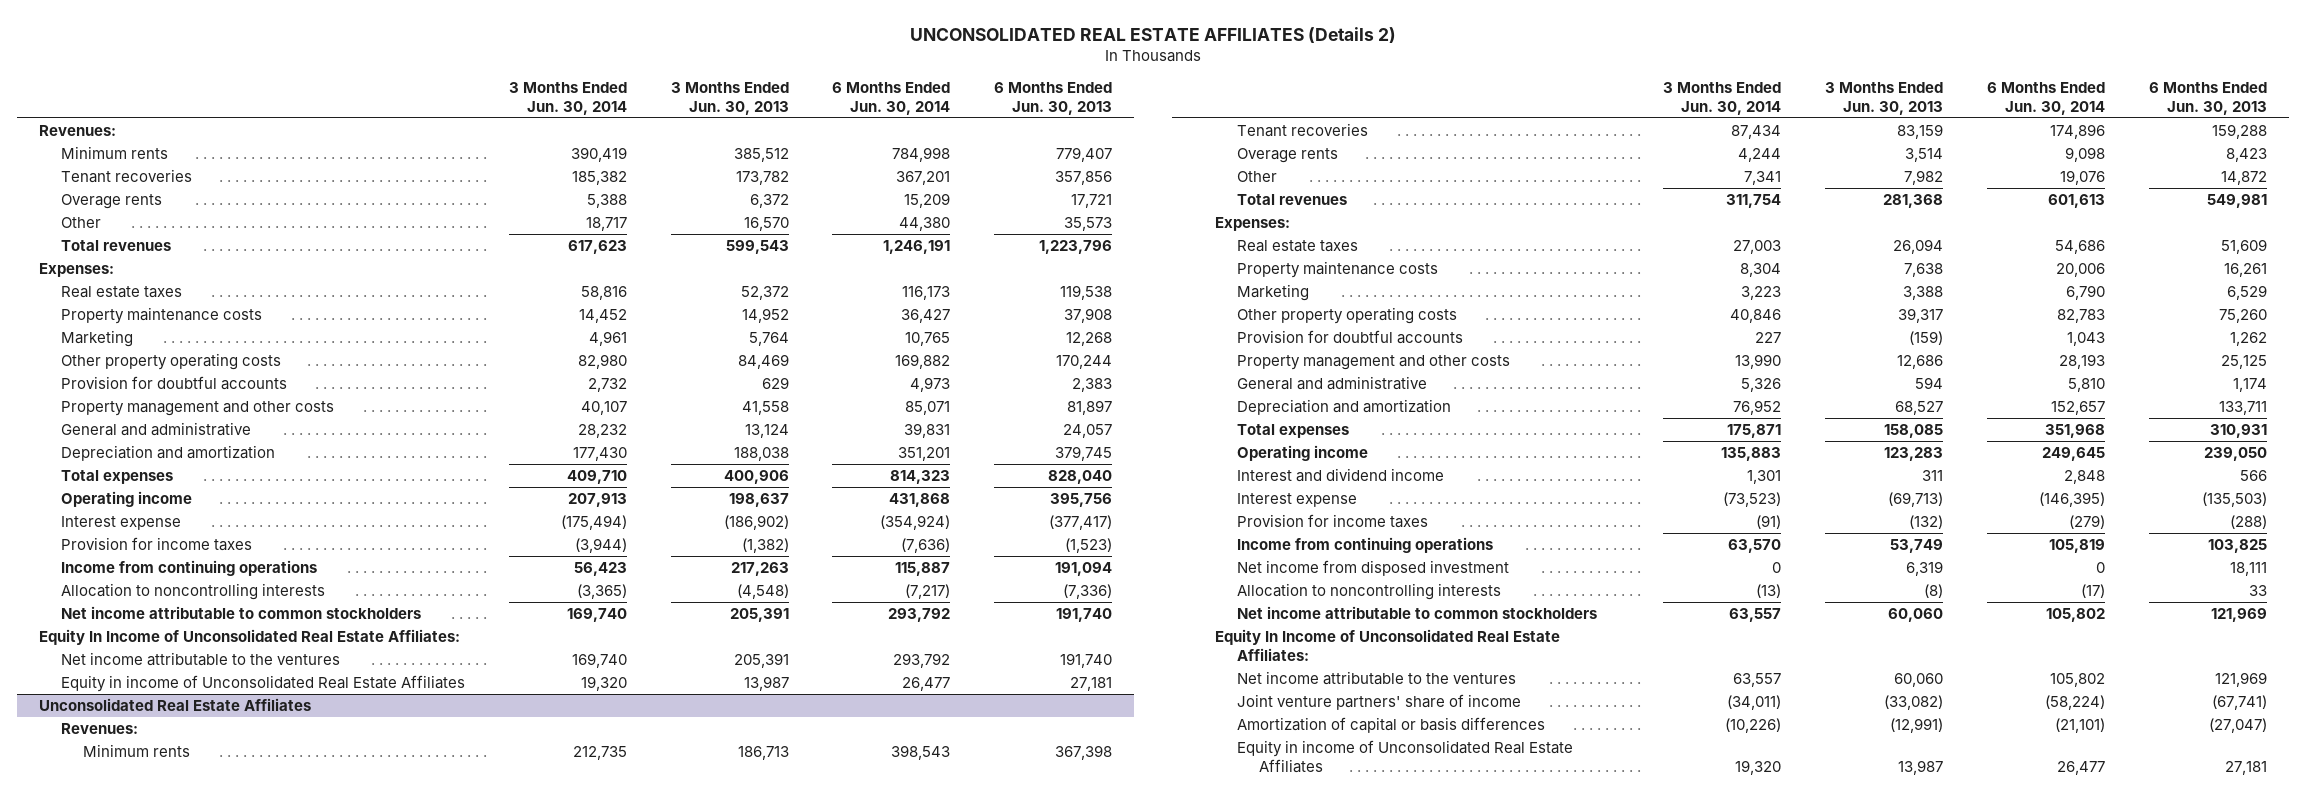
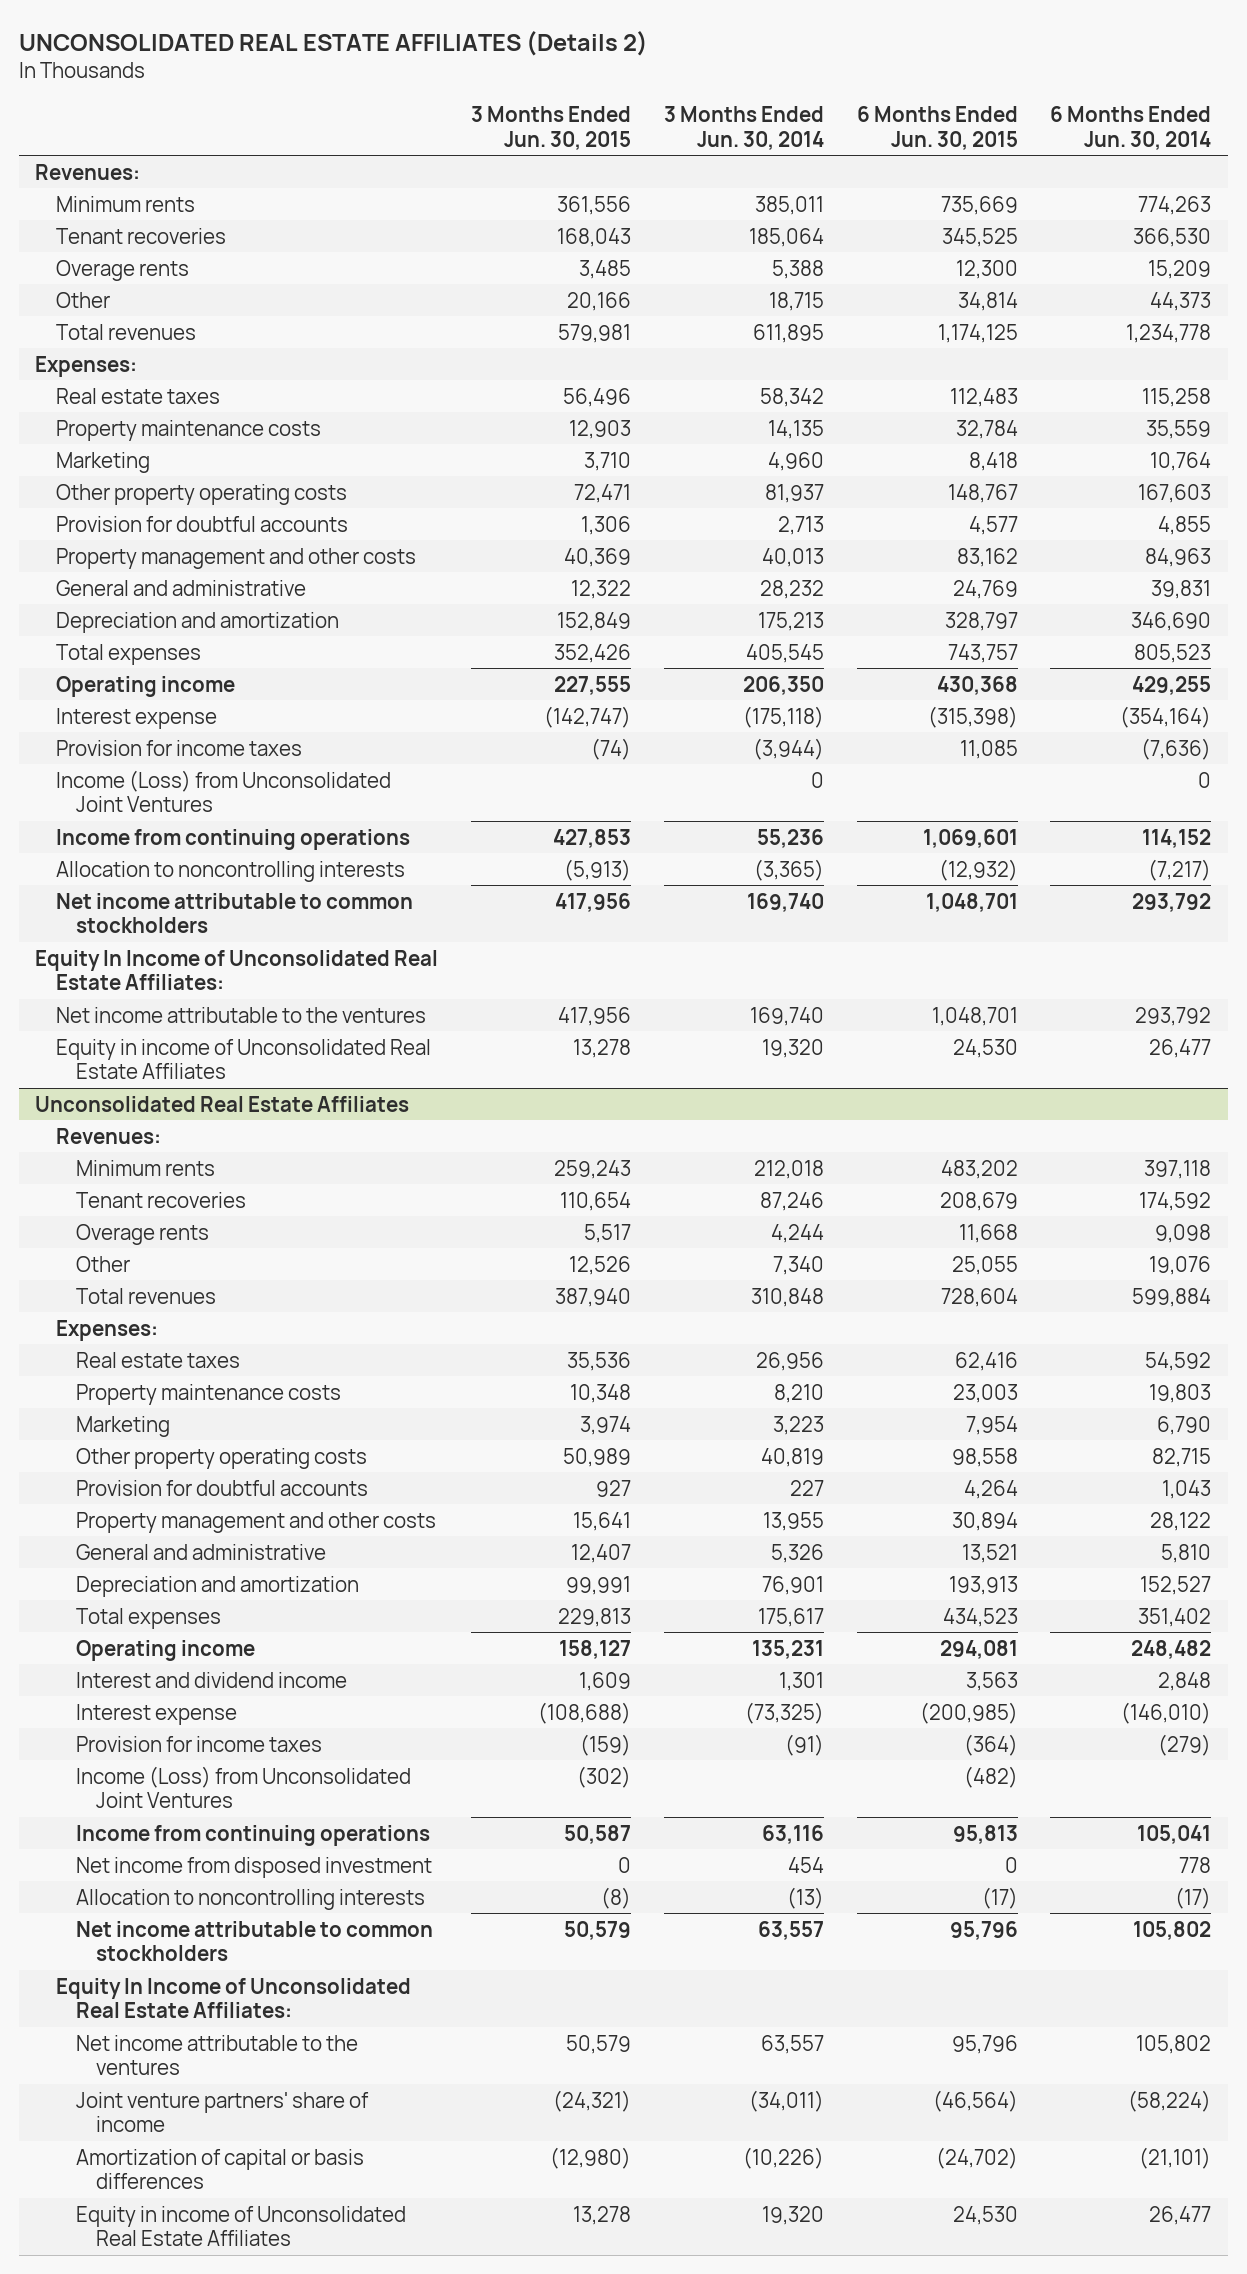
[670,82,789,115] 3 Months Ended Jun. 30, 2013 -> none
[994,82,1113,115] 6 Months Ended Jun. 30, 2013 -> none
none -> [471,106,632,150] 3 Months Ended Jun. 30, 2015
none -> [856,106,1018,150] 6 Months Ended Jun. 30, 2015
[570,146,627,162] 390,419 -> [754,195,824,215] 385,011
[892,146,951,162] 784,998 -> [1138,195,1212,215] 774,263
[571,170,627,185] 185,382 -> [748,227,824,247] 185,064
[896,170,951,185] 367,201 -> [1133,227,1212,247] 366,530
[585,216,627,231] 18,717 -> [768,291,824,311] 18,715
[899,216,951,231] 44,380 -> [1150,291,1212,311] 44,373
[567,239,627,254] 617,623 -> [752,323,824,343] 611,895
[883,239,951,254] 1,246,191 -> [1126,323,1212,343] 1,234,778
[580,285,627,300] 58,816 -> [759,387,824,407] 58,342
[902,285,951,300] 116,173 -> [1142,387,1212,407] 115,258
[578,308,627,323] 14,452 -> [767,419,824,439] 14,135
[901,308,951,323] 36,427 -> [1146,419,1212,439] 35,559
[588,330,627,346] 4,961 -> [767,451,824,471] 4,960
[905,331,951,346] 10,765 -> [1150,451,1212,471] 10,764
[577,353,627,369] 82,980 -> [764,483,824,503] 81,937
[895,353,951,369] 169,882 -> [1138,483,1212,503] 167,603
[587,377,627,392] 2,732 -> [777,515,824,535] 2,713
[910,376,951,392] 4,973 -> [1158,515,1212,535] 4,855
[580,400,627,415] 40,107 -> [761,547,824,567] 40,013
[905,400,951,415] 85,071 -> [1145,547,1212,567] 84,963
[572,446,627,461] 177,430 -> [757,611,824,631] 175,213
[898,446,951,461] 351,201 -> [1131,611,1212,631] 346,690
[566,469,627,484] 409,710 -> [745,643,824,663] 405,545
[890,469,951,484] 814,323 -> [1134,643,1212,663] 805,523
[567,492,627,507] 207,913 -> [742,675,824,695] 206,350
[889,492,951,507] 431,868 -> [1132,675,1212,695] 429,255
[560,514,627,530] (175,494) -> [742,705,824,728] (175,118)
[880,514,951,530] (354,924) -> [1120,705,1212,728] (354,164)
none -> [55,769,391,812] Income (Loss) from Unconsolidated Joint Ventures
[573,561,627,576] 56,423 -> [756,828,824,848] 55,236
[895,561,951,576] 115,887 -> [1142,828,1212,848] 114,152
[572,745,627,760] 212,735 -> [753,1159,824,1179] 212,018
[891,744,951,760] 398,543 -> [1144,1159,1212,1179] 397,118
[1731,124,1782,139] 87,434 -> [759,1191,824,1211] 87,246
[2049,123,2105,139] 174,896 -> [1139,1191,1212,1211] 174,592
[1744,170,1782,185] 7,341 -> [772,1255,824,1275] 7,340
[1726,193,1782,208] 311,754 -> [750,1287,824,1307] 310,848
[2047,193,2105,208] 601,613 -> [1132,1287,1212,1307] 599,884
[1733,239,1782,254] 27,003 -> [755,1351,824,1371] 26,956
[2054,239,2105,254] 54,686 -> [1145,1351,1212,1371] 54,592
[1740,262,1782,277] 8,304 -> [773,1383,824,1403] 8,210
[2055,262,2105,277] 20,006 -> [1149,1383,1212,1403] 19,803
[1730,308,1782,323] 40,846 -> [760,1447,824,1467] 40,819
[2056,308,2105,323] 82,783 -> [1152,1447,1212,1467] 82,715
[1735,353,1782,369] 13,990 -> [762,1511,824,1531] 13,955
[2058,353,2105,369] 28,193 -> [1150,1511,1212,1531] 28,122
[1733,399,1782,415] 76,952 -> [761,1575,824,1595] 76,901
[2050,400,2105,415] 152,657 -> [1140,1575,1212,1595] 152,527
[1727,423,1782,438] 175,871 -> [757,1607,824,1627] 175,617
[2044,423,2105,438] 351,968 -> [1138,1607,1212,1627] 351,402
[1721,446,1782,461] 135,883 -> [751,1639,824,1659] 135,231
[2041,446,2105,461] 249,645 -> [1131,1639,1212,1659] 248,482
[1723,491,1782,507] (73,523) -> [744,1701,824,1724] (73,325)
[2038,491,2105,507] (146,395) -> [1121,1701,1212,1724] (146,010)
none -> [76,1765,412,1808] Income (Loss) from Unconsolidated Joint Ventures
[1728,538,1782,553] 63,570 -> [761,1824,824,1844] 63,116
[2048,538,2105,553] 105,819 -> [1137,1824,1212,1844] 105,041
[1772,561,1782,573] 0 -> [787,1856,824,1873] 454
[2095,561,2105,573] 0 -> [1179,1856,1212,1873] 778

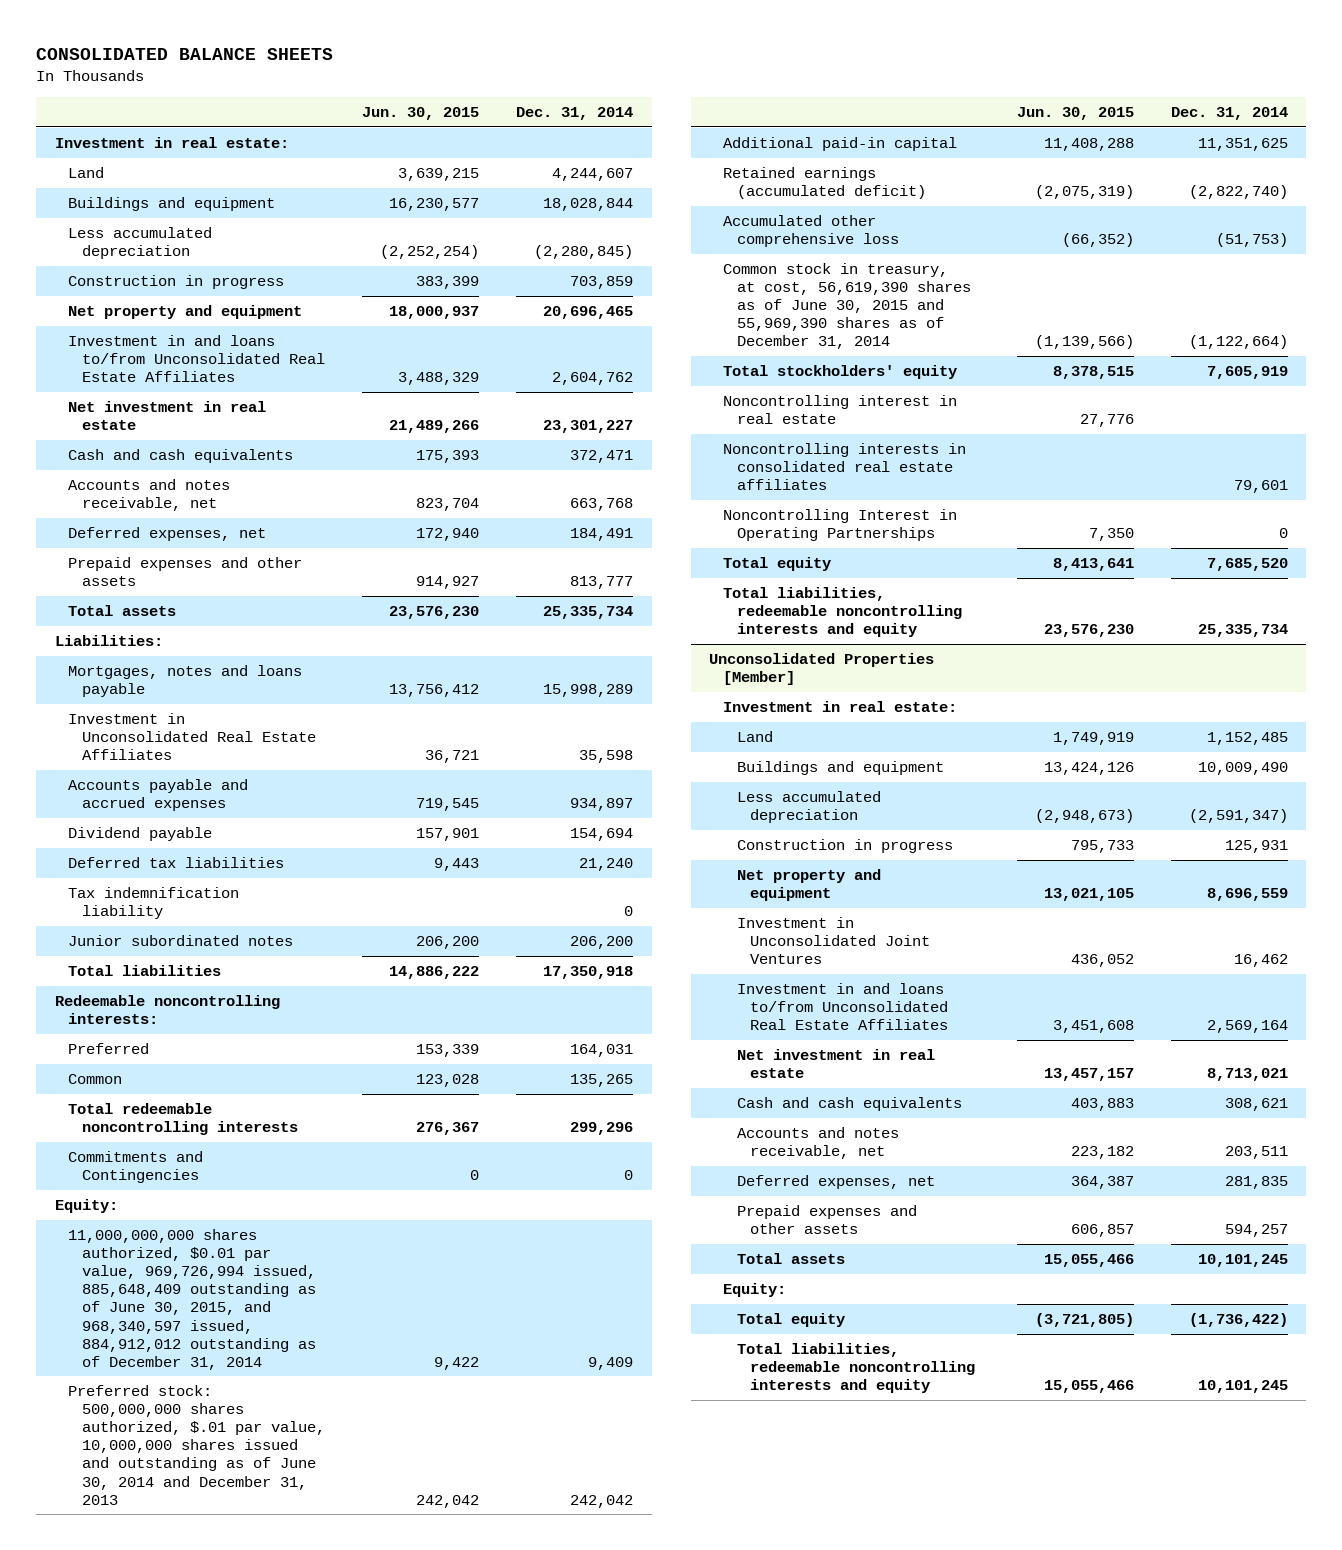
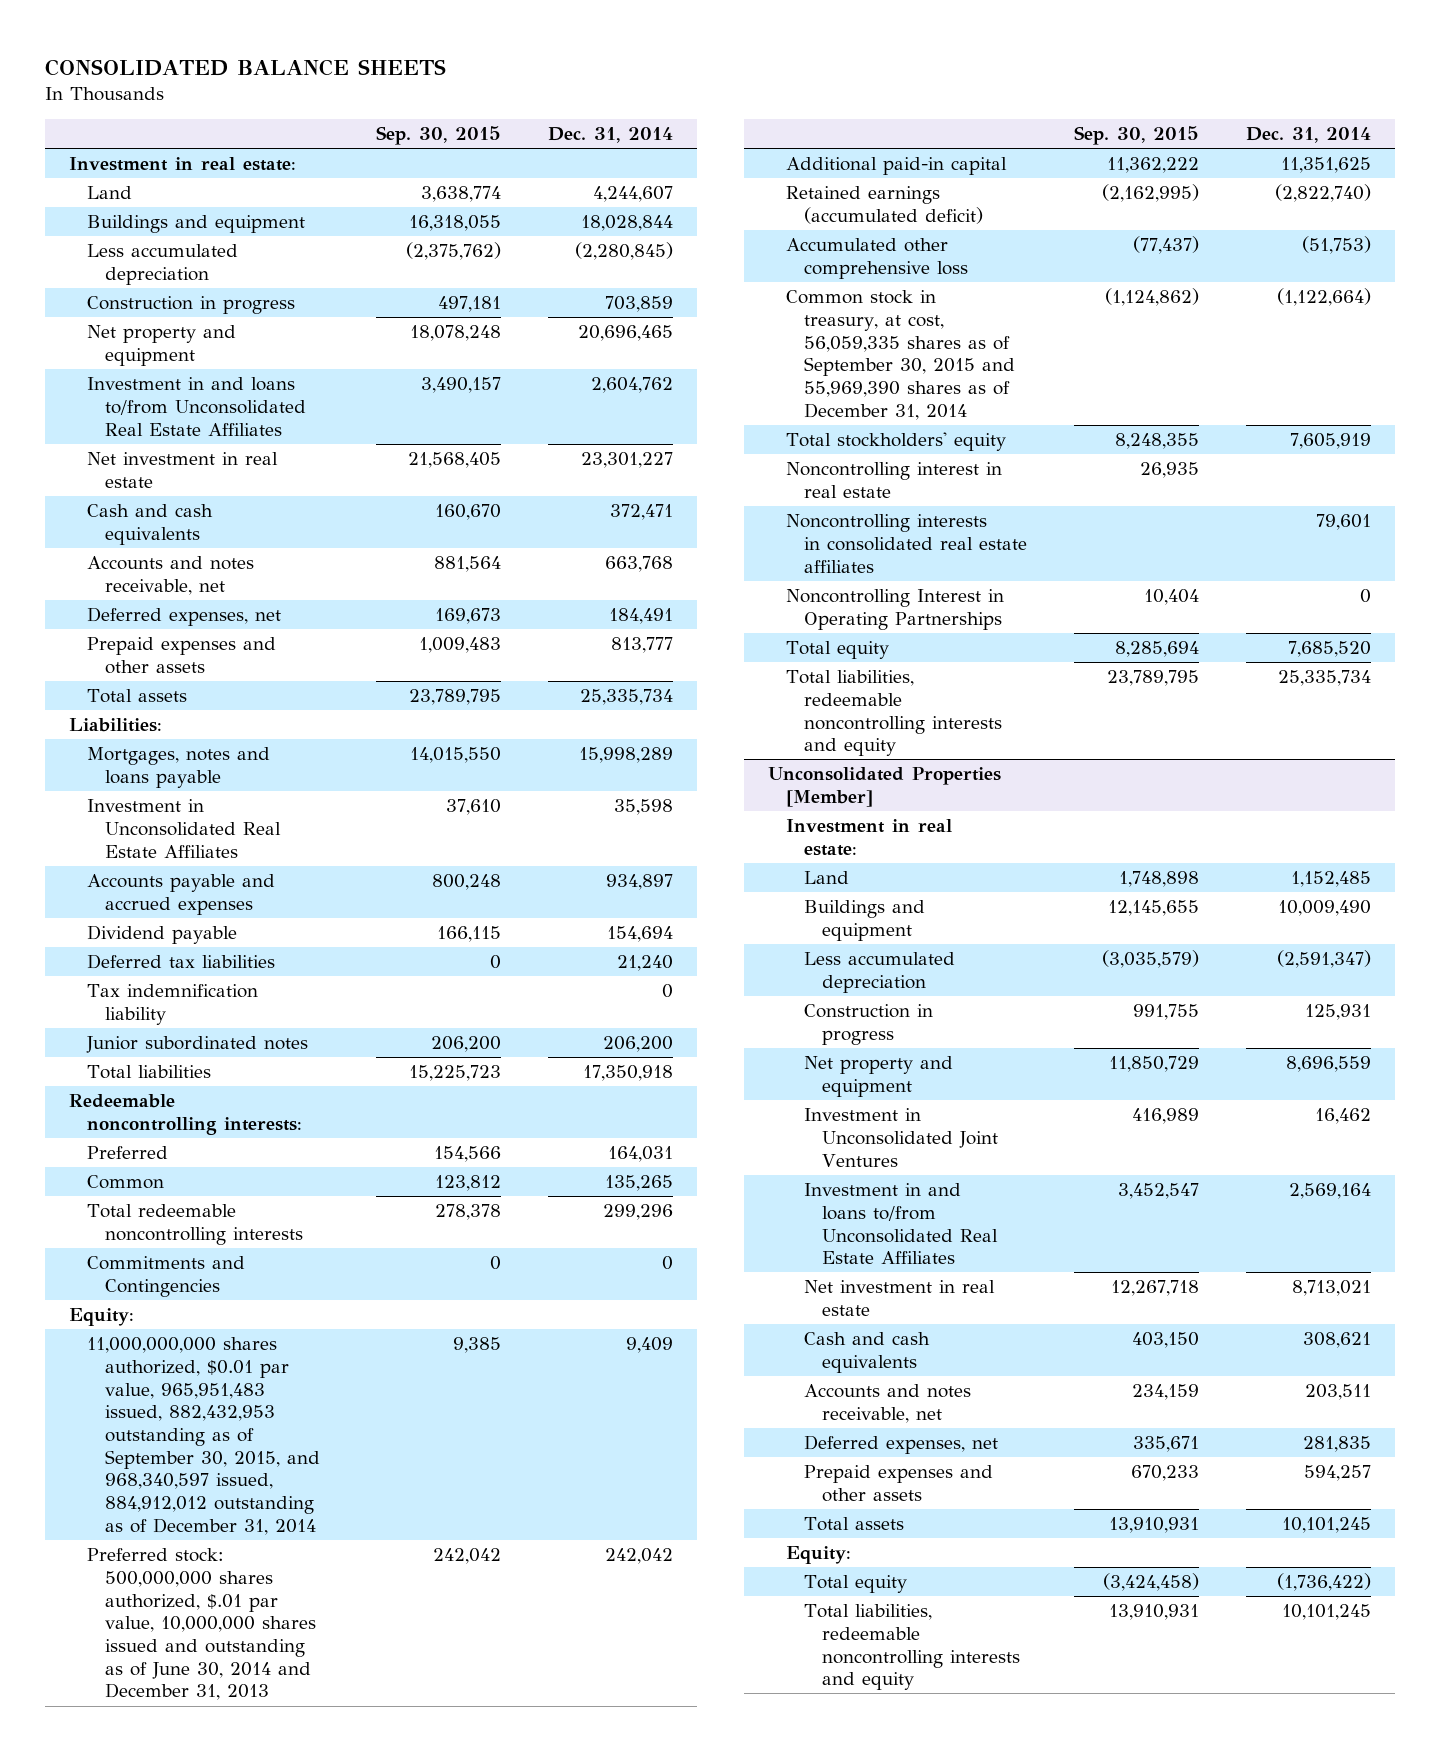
[361,107,479,121] Jun. 30, 2015 -> none
none -> [375,126,501,146] Sep. 30, 2015
[68,1228,316,1370] 11,000,000,000 shares authorized, $0.01 par value, 969,726,994 issued, 885,648,409 outstanding as of June 30, 2015, and 968,340,597 issued, 884,912,012 outstanding as of December 31, 2014 -> [87,1337,321,1535] 11,000,000,000 shares authorized, $0.01 par value, 965,951,483 issued, 882,432,953 outstanding as of September 30, 2015, and 968,340,597 issued, 884,912,012 outstanding as of December 31, 2014
[722,262,971,350] Common stock in treasury, at cost, 56,619,390 shares as of June 30, 2015 and 55,969,390 shares as of December 31, 2014 -> [785,290,1015,420] Common stock in treasury, at cost, 56,059,335 shares as of September 30, 2015 and 55,969,390 shares as of December 31, 2014

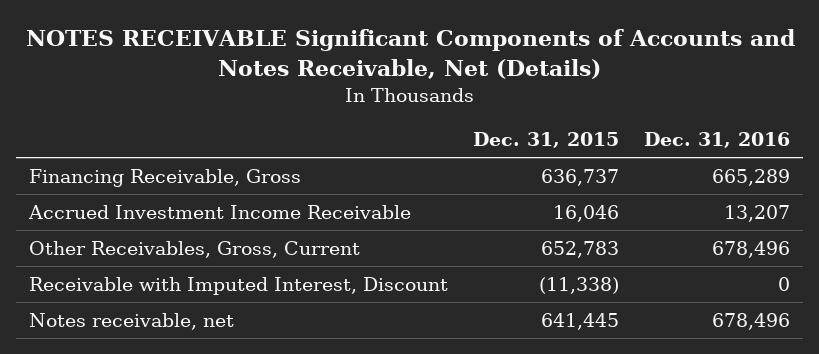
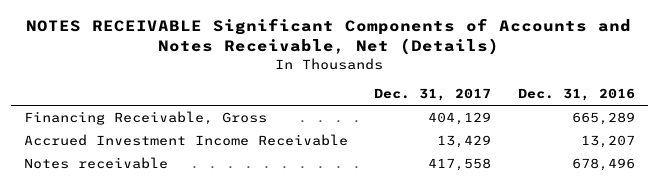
[473,132,620,149] Dec. 31, 2015 -> none
none -> [374,88,492,102] Dec. 31, 2017
[29,241,361,259] Other Receivables, Gross, Current -> none
[29,277,449,296] Receivable with Imputed Interest, Discount -> none
[29,313,235,331] Notes receivable, net -> [23,156,168,169] Notes receivable

